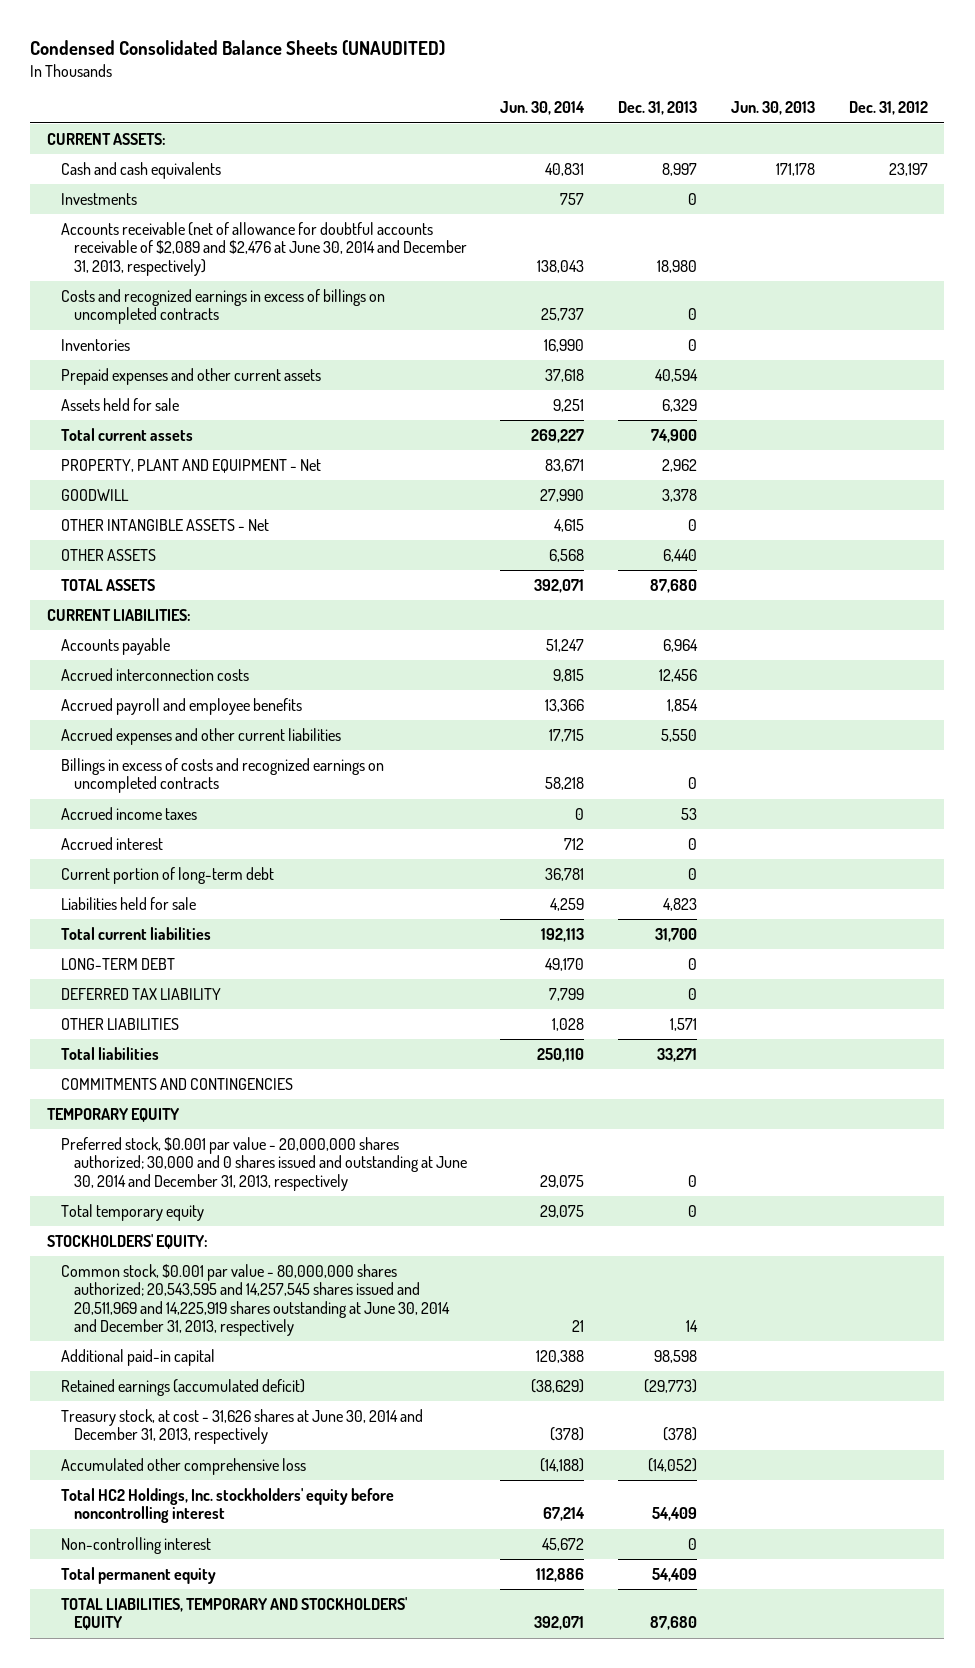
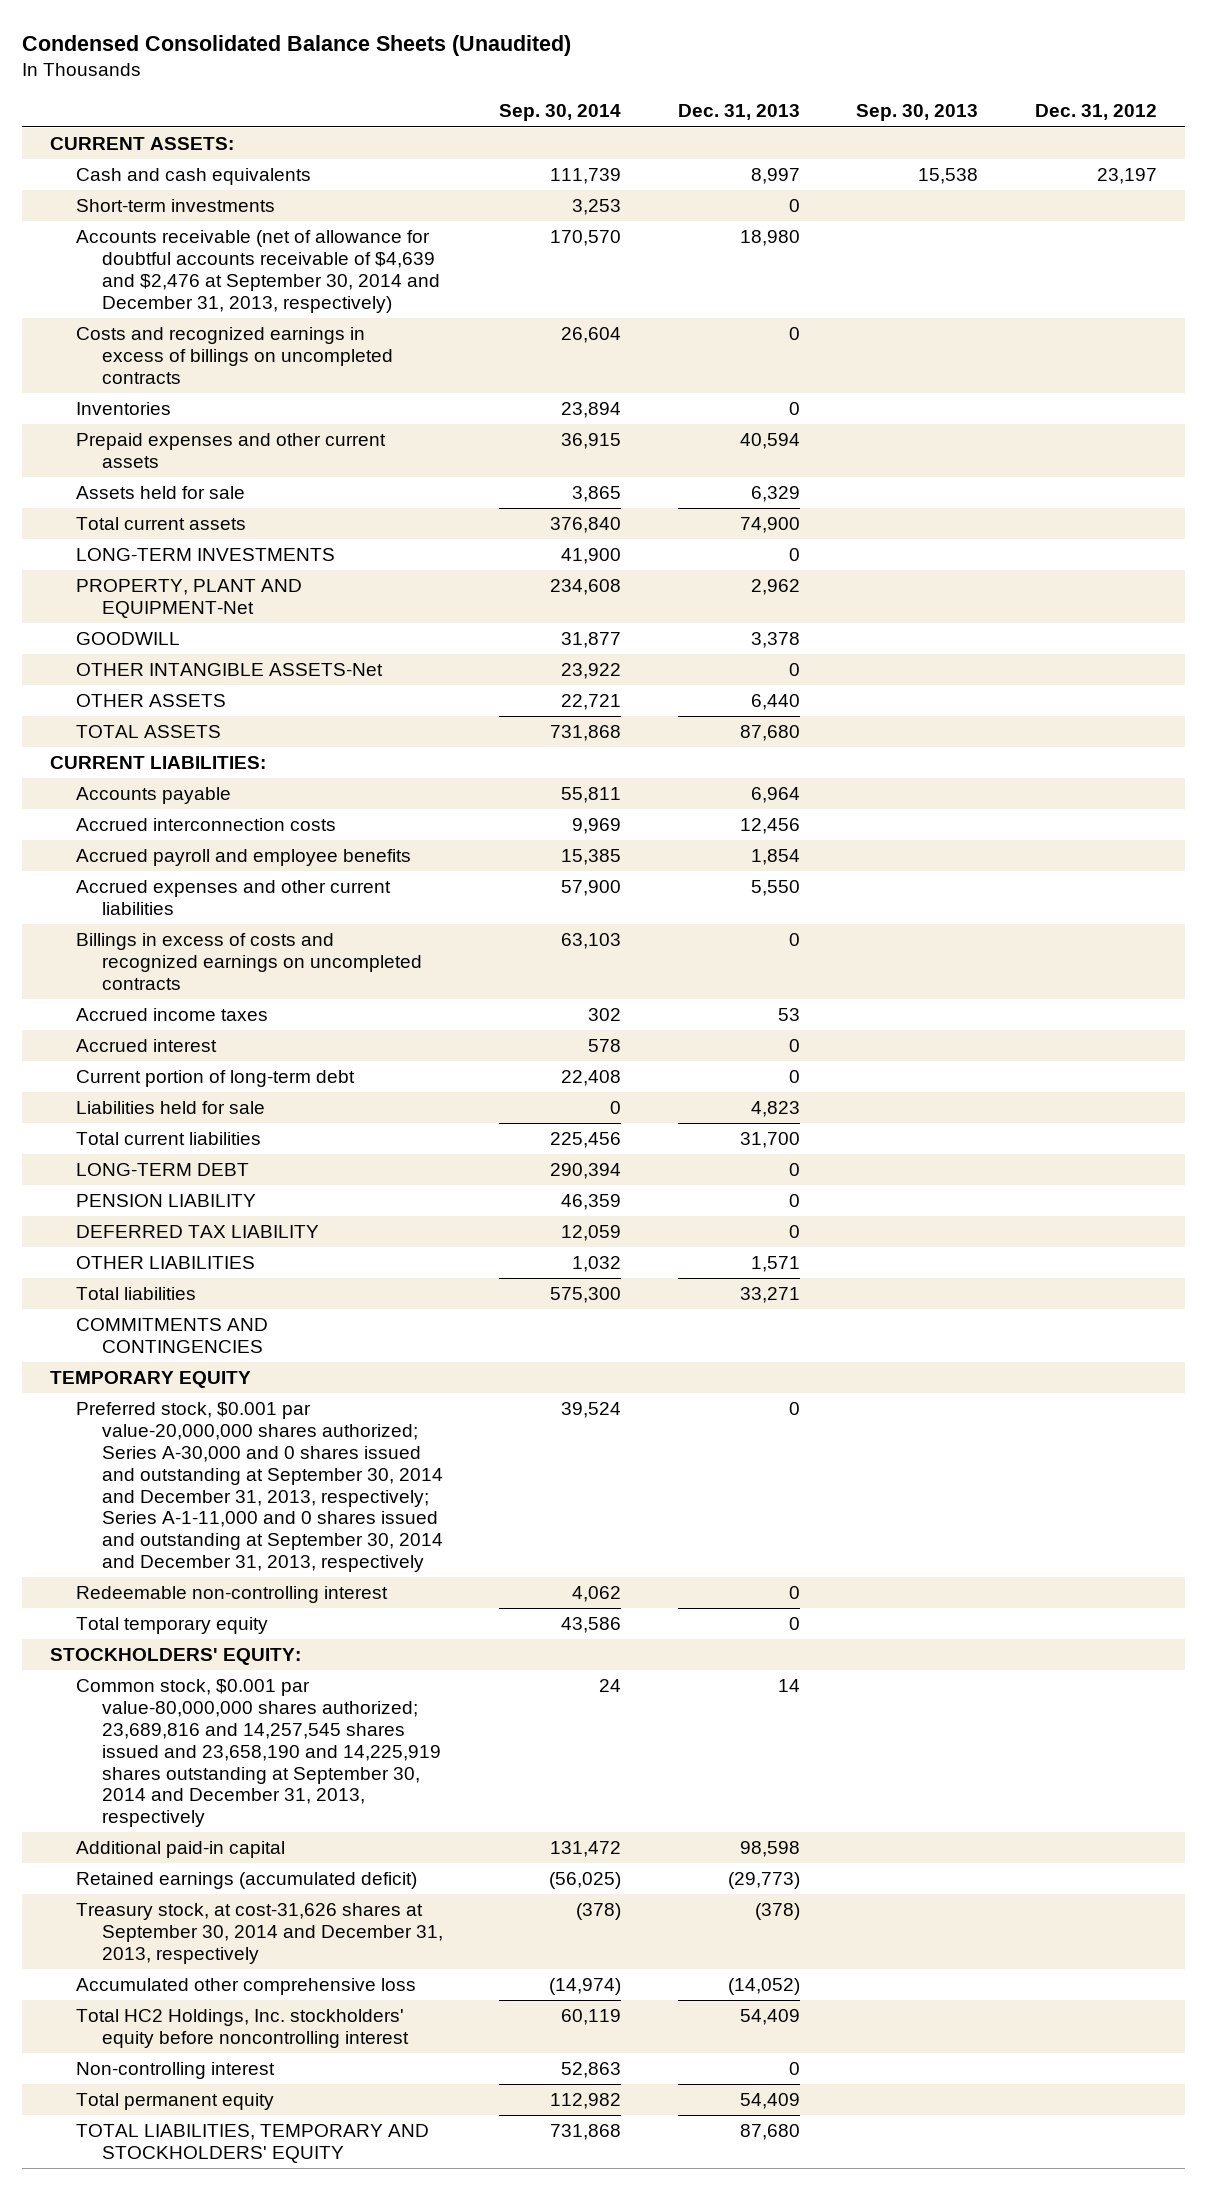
[30,40,446,57] Condensed Consolidated Balance Sheets (UNAUDITED) -> [21,34,571,56] Condensed Consolidated Balance Sheets (Unaudited)
[500,101,586,116] Jun. 30, 2014 -> none
[730,101,815,116] Jun. 30, 2013 -> none
none -> [499,104,622,122] Sep. 30, 2014
none -> [856,104,979,122] Sep. 30, 2013
[60,193,137,206] Investments -> none
none -> [75,199,275,213] Short-term investments
[60,222,467,276] Accounts receivable (net of allowance for doubtful accounts receivable of $2,089 and $2,476 at June 30, 2014 and December 31, 2013, respectively) -> [75,230,441,313] Accounts receivable (net of allowance for doubtful accounts receivable of $4,639 and $2,476 at September 30, 2014 and December 31, 2013, respectively)
none -> [75,548,335,562] LONG-TERM INVESTMENTS
[60,459,321,474] PROPERTY, PLANT AND EQUIPMENT - Net -> [75,579,302,619] PROPERTY, PLANT AND EQUIPMENT-Net
[60,519,269,532] OTHER INTANGIBLE ASSETS - Net -> [75,663,383,677] OTHER INTANGIBLE ASSETS-Net
none -> [75,1194,256,1208] PENSION LIABILITY
[60,1137,467,1191] Preferred stock, $0.001 par value - 20,000,000 shares authorized; 30,000 and 0 shares issued and outstanding at June 30, 2014 and December 31, 2013, respectively -> [75,1402,444,1573] Preferred stock, $0.001 par value-20,000,000 shares authorized; Series A-30,000 and 0 shares issued and outstanding at September 30, 2014 and December 31, 2013, respectively; Series A-1-11,000 and 0 shares issued and outstanding at September 30, 2014 and December 31, 2013, respectively
none -> [75,1586,388,1604] Redeemable non-controlling interest
[60,1264,450,1336] Common stock, $0.001 par value - 80,000,000 shares authorized; 20,543,595 and 14,257,545 shares issued and 20,511,969 and 14,225,919 shares outstanding at June 30, 2014 and December 31, 2013, respectively -> [75,1679,442,1828] Common stock, $0.001 par value-80,000,000 shares authorized; 23,689,816 and 14,257,545 shares issued and 23,658,190 and 14,225,919 shares outstanding at September 30, 2014 and December 31, 2013, respectively
[60,1409,423,1445] Treasury stock, at cost - 31,626 shares at June 30, 2014 and December 31, 2013, respectively -> [75,1903,444,1964] Treasury stock, at cost-31,626 shares at September 30, 2014 and December 31, 2013, respectively

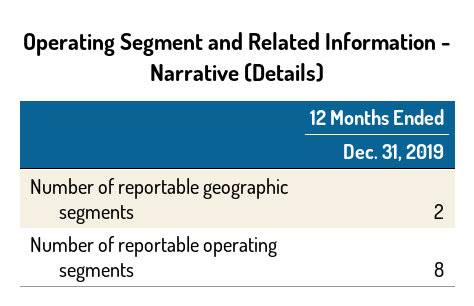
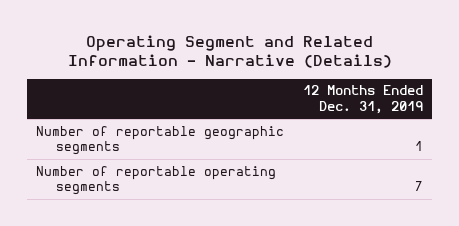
[434,203,445,219] 2 -> [414,141,423,152] 1
[434,261,445,277] 8 -> [414,181,423,192] 7

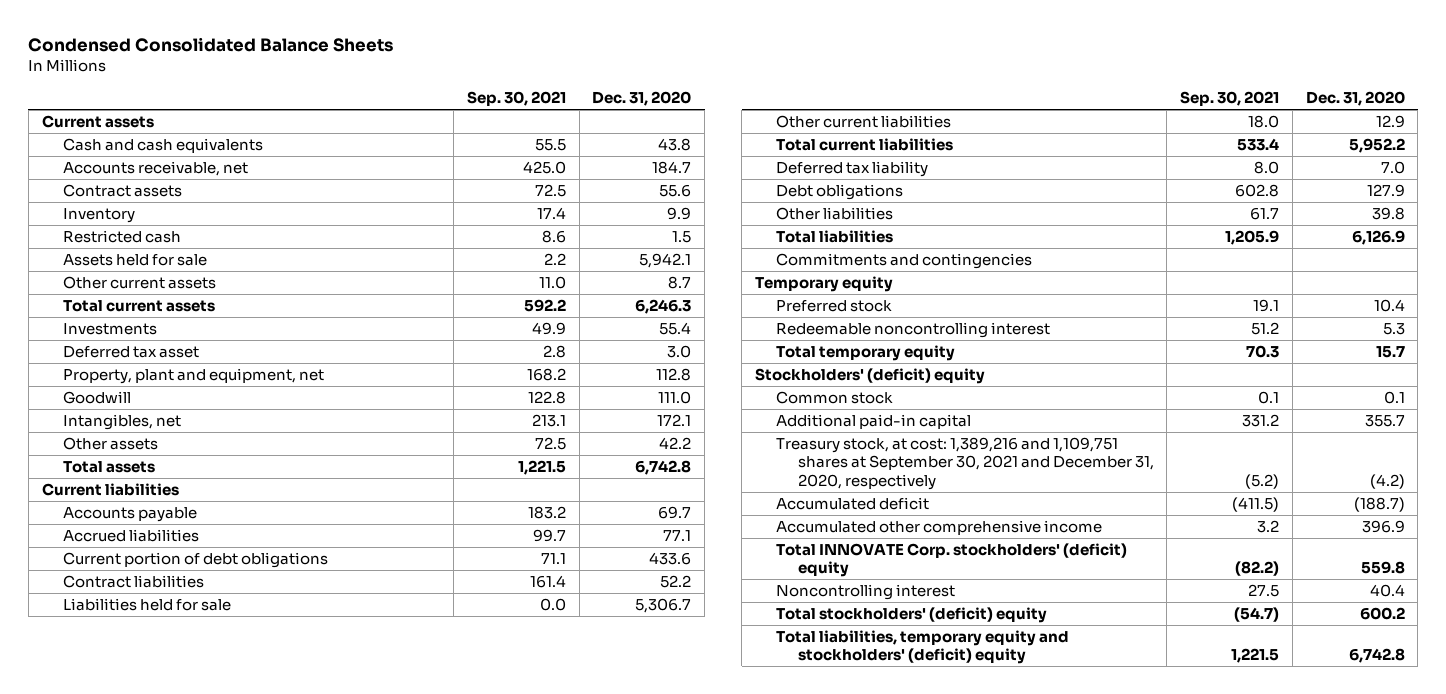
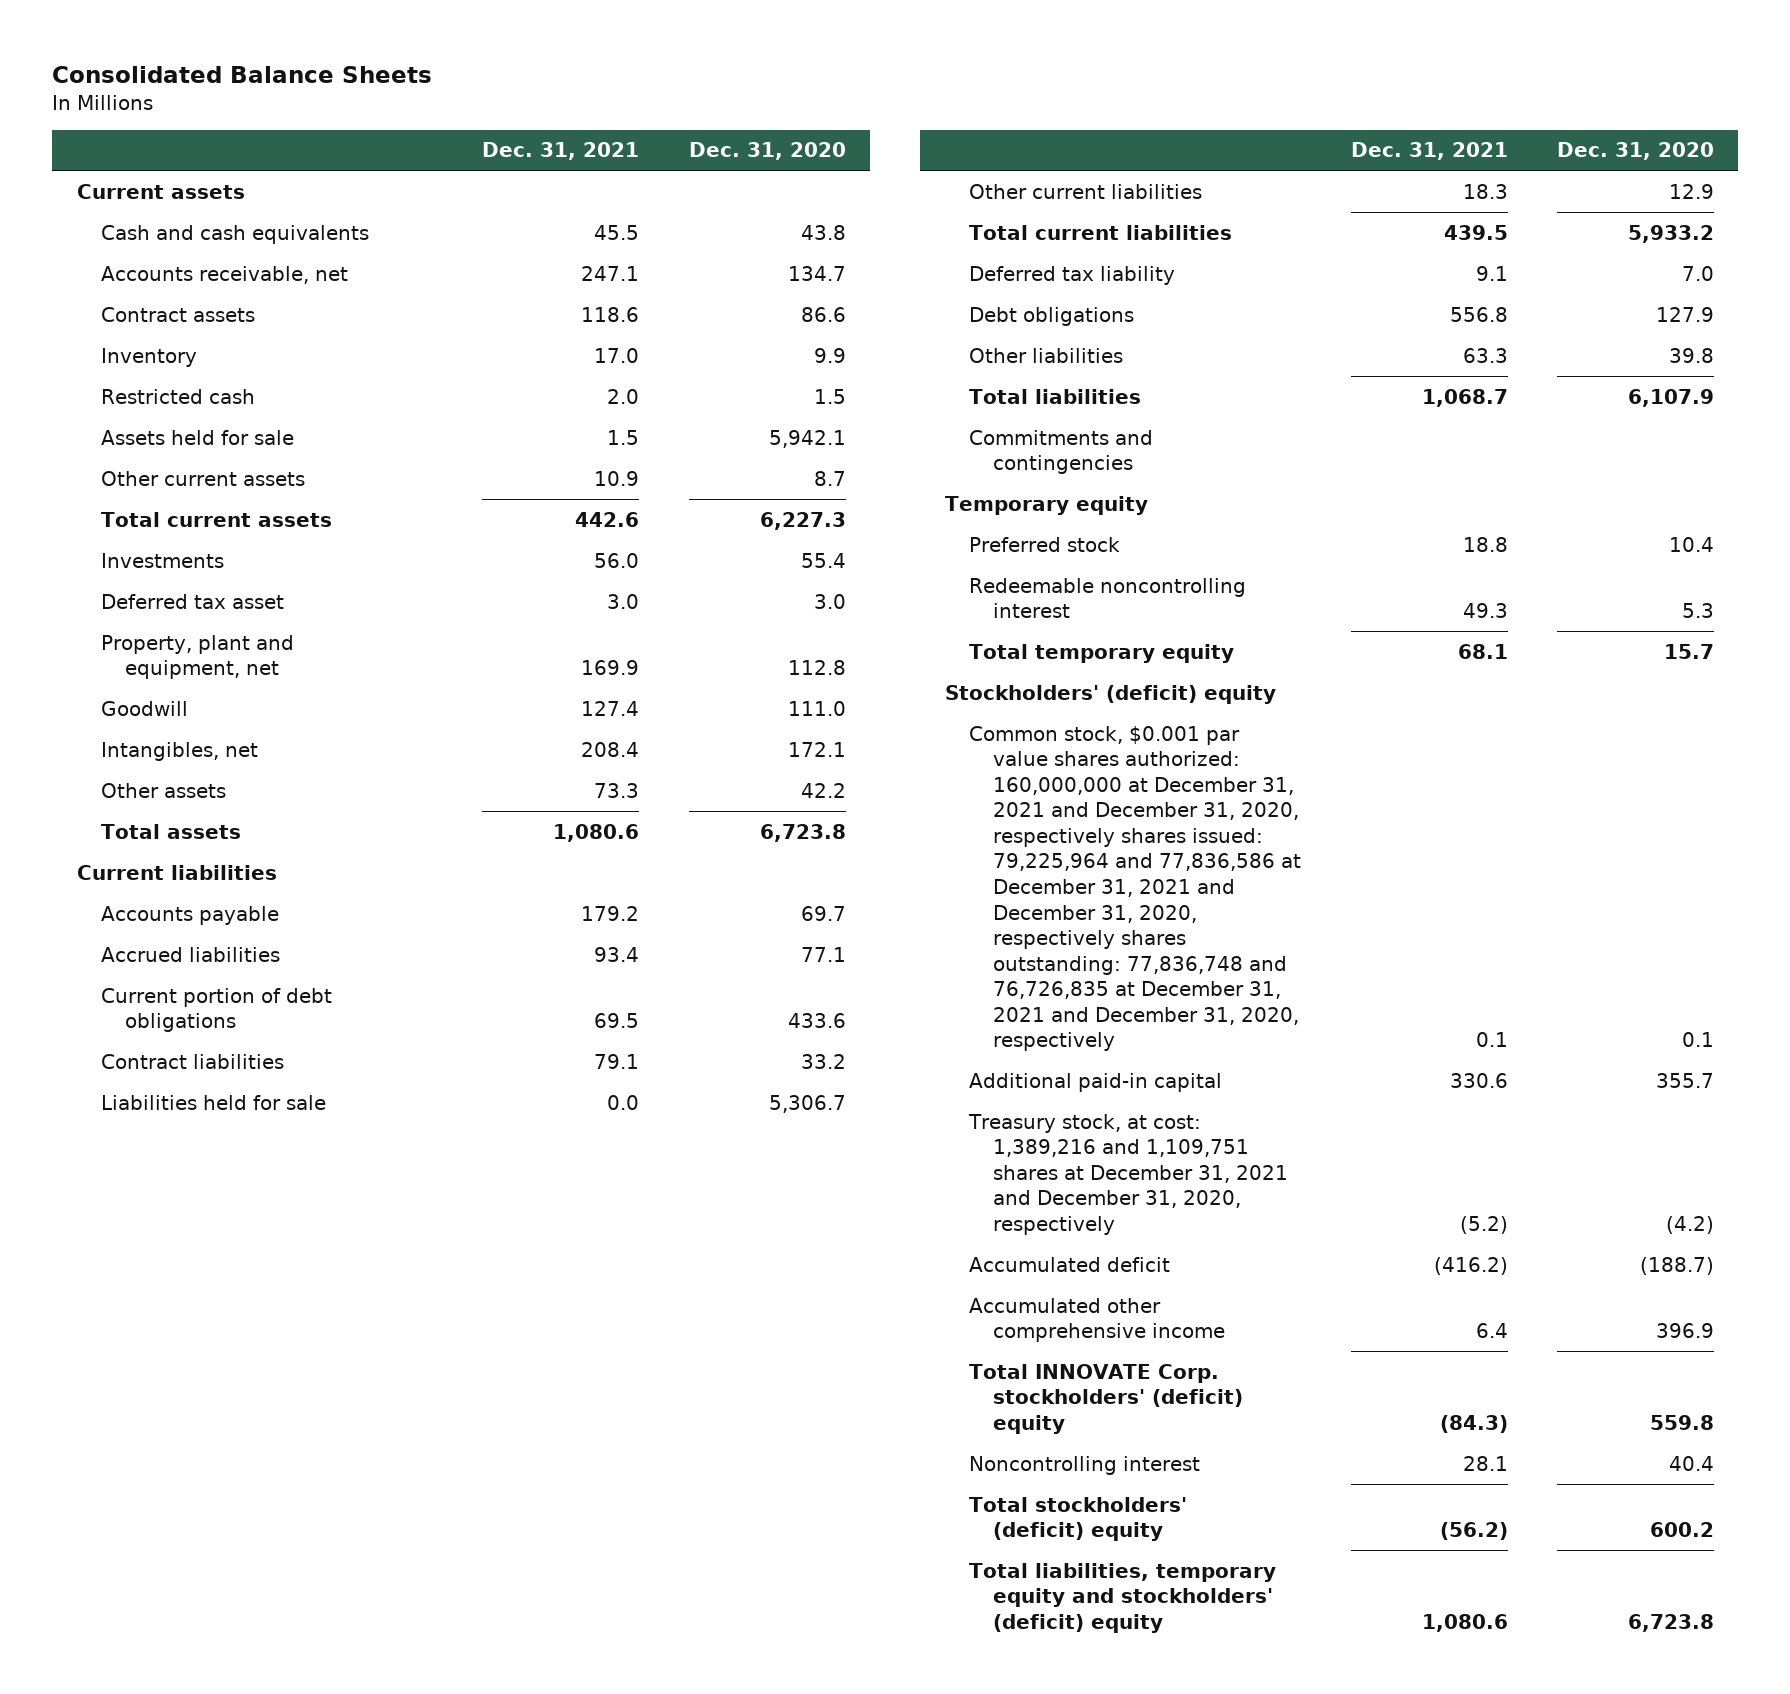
[28,37,394,53] Condensed Consolidated Balance Sheets -> [52,65,433,83] Consolidated Balance Sheets
[466,91,566,107] Sep. 30, 2021 -> none
none -> [482,142,640,161] Dec. 31, 2021
[652,160,692,174] 184.7 -> [787,265,846,281] 134.7
[659,183,692,197] 55.6 -> [800,306,846,322] 86.6
[635,298,692,314] 6,246.3 -> [759,511,846,530] 6,227.3
[635,459,692,475] 6,742.8 -> [759,823,846,842] 6,723.8
[660,574,692,588] 52.2 -> [800,1053,846,1069] 33.2
[1348,137,1405,153] 5,952.2 -> [1627,224,1714,243] 5,933.2
[1351,229,1405,245] 6,126.9 -> [1627,388,1714,407] 6,107.9
[776,390,894,404] Common stock -> [968,725,1302,1052] Common stock, $0.001 par value shares authorized: 160,000,000 at December 31, 2021 and December 31, 2020, respectively shares issued: 79,225,964 and 77,836,586 at December 31, 2021 and December 31, 2020, respectively shares outstanding: 77,836,748 and 76,726,835 at December 31, 2021 and December 31, 2020, respectively
[776,436,1154,490] Treasury stock, at cost: 1,389,216 and 1,109,751 shares at September 30, 2021 and December 31, 2020, respectively -> [967,1113,1289,1235] Treasury stock, at cost: 1,389,216 and 1,109,751 shares at December 31, 2021 and December 31, 2020, respectively
[1348,648,1405,664] 6,742.8 -> [1627,1613,1714,1632] 6,723.8

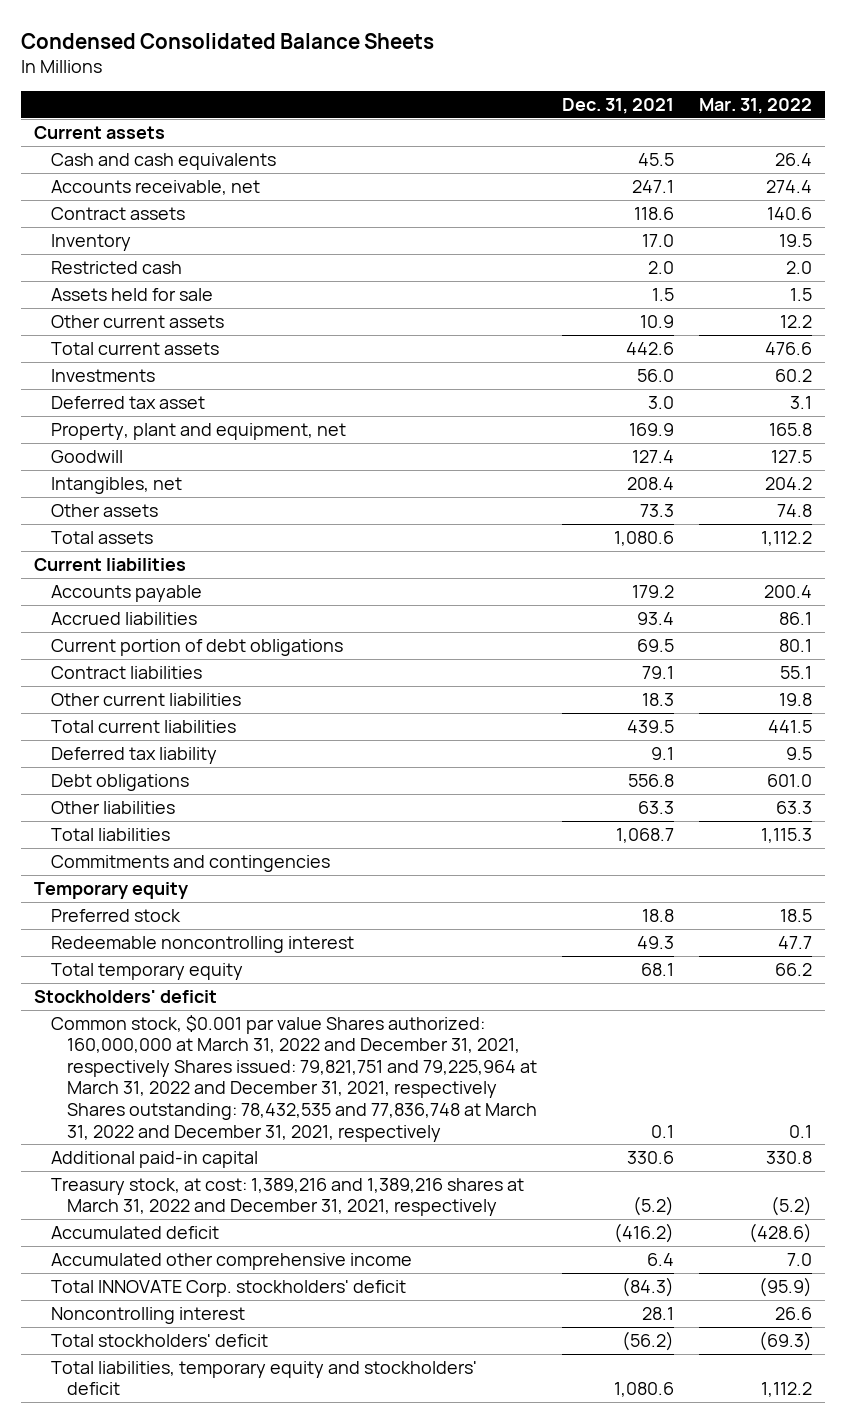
[52,65,433,83] Consolidated Balance Sheets -> [21,33,435,50] Condensed Consolidated Balance Sheets
[688,142,846,161] Dec. 31, 2020 -> none
none -> [699,98,813,115] Mar. 31, 2022
[100,1094,326,1110] Liabilities held for sale -> none
[944,684,1276,704] Stockholders' (deficit) equity -> [33,989,217,1003] Stockholders' deficit
[968,725,1302,1052] Common stock, $0.001 par value shares authorized: 160,000,000 at December 31, 2021 and December 31, 2020, respectively shares issued: 79,225,964 and 77,836,586 at December 31, 2021 and December 31, 2020, respectively shares outstanding: 77,836,748 and 76,726,835 at December 31, 2021 and December 31, 2020, respectively -> [50,1014,538,1142] Common stock, $0.001 par value Shares authorized: 160,000,000 at March 31, 2022 and December 31, 2021, respectively Shares issued: 79,821,751 and 79,225,964 at March 31, 2022 and December 31, 2021, respectively Shares outstanding: 78,432,535 and 77,836,748 at March 31, 2022 and December 31, 2021, respectively
[967,1113,1289,1235] Treasury stock, at cost: 1,389,216 and 1,109,751 shares at December 31, 2021 and December 31, 2020, respectively -> [50,1177,524,1217] Treasury stock, at cost: 1,389,216 and 1,389,216 shares at March 31, 2022 and December 31, 2021, respectively
[968,1363,1244,1434] Total INNOVATE Corp. stockholders' (deficit) equity -> [50,1279,406,1297] Total INNOVATE Corp. stockholders' deficit
[968,1496,1187,1542] Total stockholders' (deficit) equity -> [50,1333,268,1347] Total stockholders' deficit
[968,1562,1276,1633] Total liabilities, temporary equity and stockholders' (deficit) equity -> [50,1360,477,1396] Total liabilities, temporary equity and stockholders' deficit

